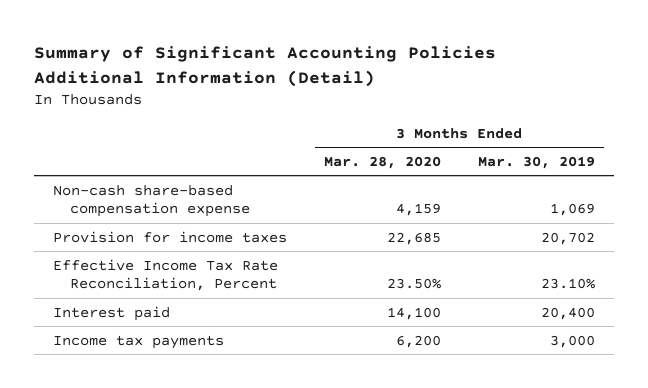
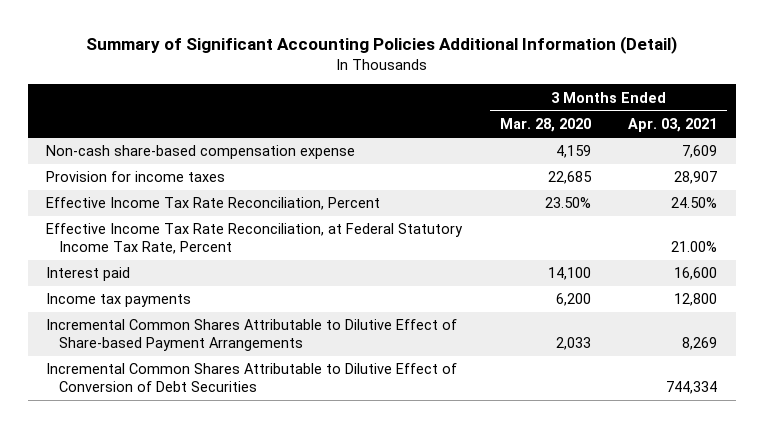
[477,156,595,170] Mar. 30, 2019 -> none
none -> [628,118,718,133] Apr. 03, 2021
none -> [46,223,464,254] Effective Income Tax Rate Reconciliation, at Federal Statutory Income Tax Rate, Percent
none -> [46,319,458,351] Incremental Common Shares Attributable to Dilutive Effect of Share-based Payment Arrangements
none -> [46,363,458,392] Incremental Common Shares Attributable to Dilutive Effect of Conversion of Debt Securities

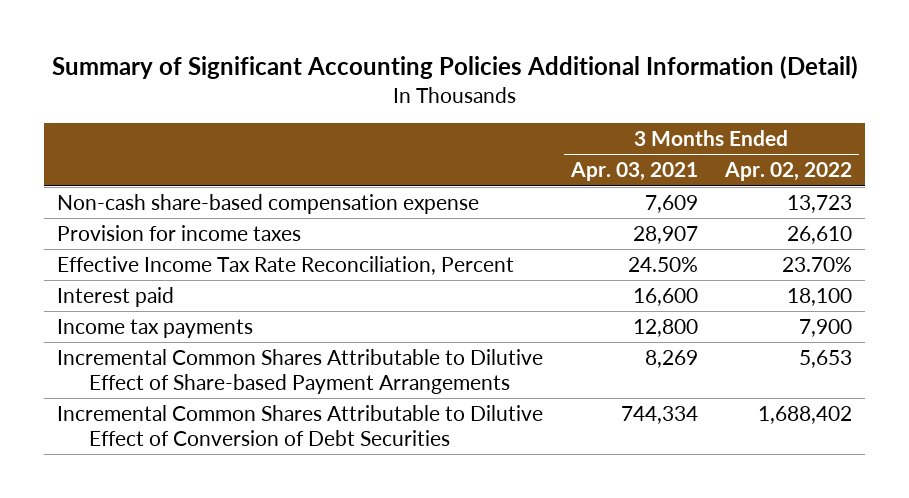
[499,118,591,133] Mar. 28, 2020 -> none
none -> [723,162,852,182] Apr. 02, 2022
[46,223,464,254] Effective Income Tax Rate Reconciliation, at Federal Statutory Income Tax Rate, Percent -> none

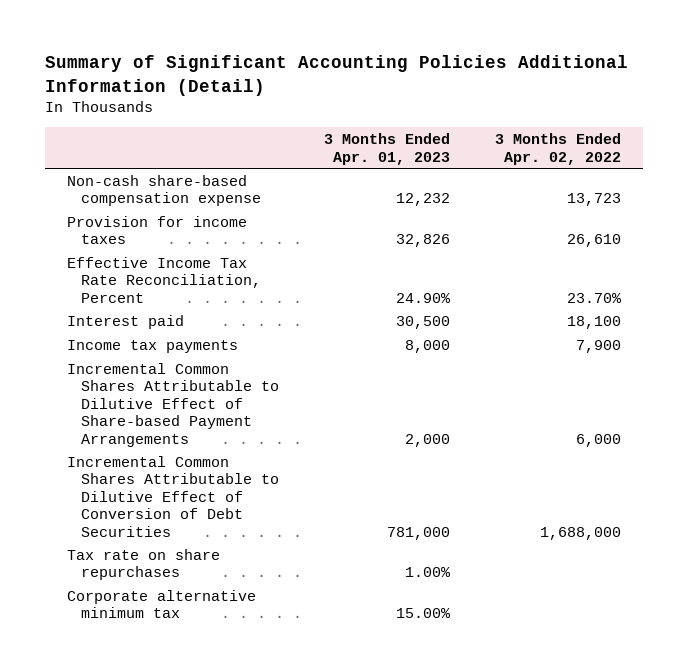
[569,162,698,182] Apr. 03, 2021 -> none
none -> [324,133,451,165] 3 Months Ended Apr. 01, 2023
[798,349,852,368] 5,653 -> [575,433,621,447] 6,000
[757,405,852,424] 1,688,402 -> [539,526,621,540] 1,688,000
none -> [67,548,221,581] Tax rate on share repurchases
none -> [67,589,257,619] Corporate alternative minimum tax

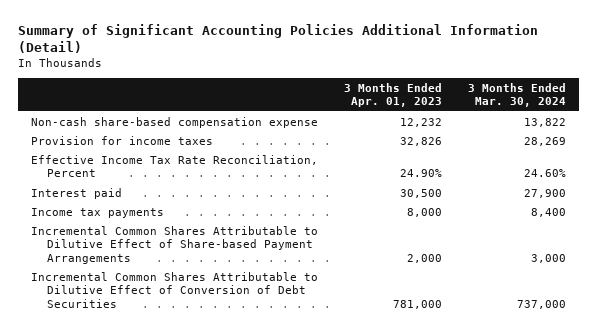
[494,133,621,165] 3 Months Ended Apr. 02, 2022 -> none
none -> [467,82,566,108] 3 Months Ended Mar. 30, 2024
[67,548,221,581] Tax rate on share repurchases -> none
[67,589,257,619] Corporate alternative minimum tax -> none

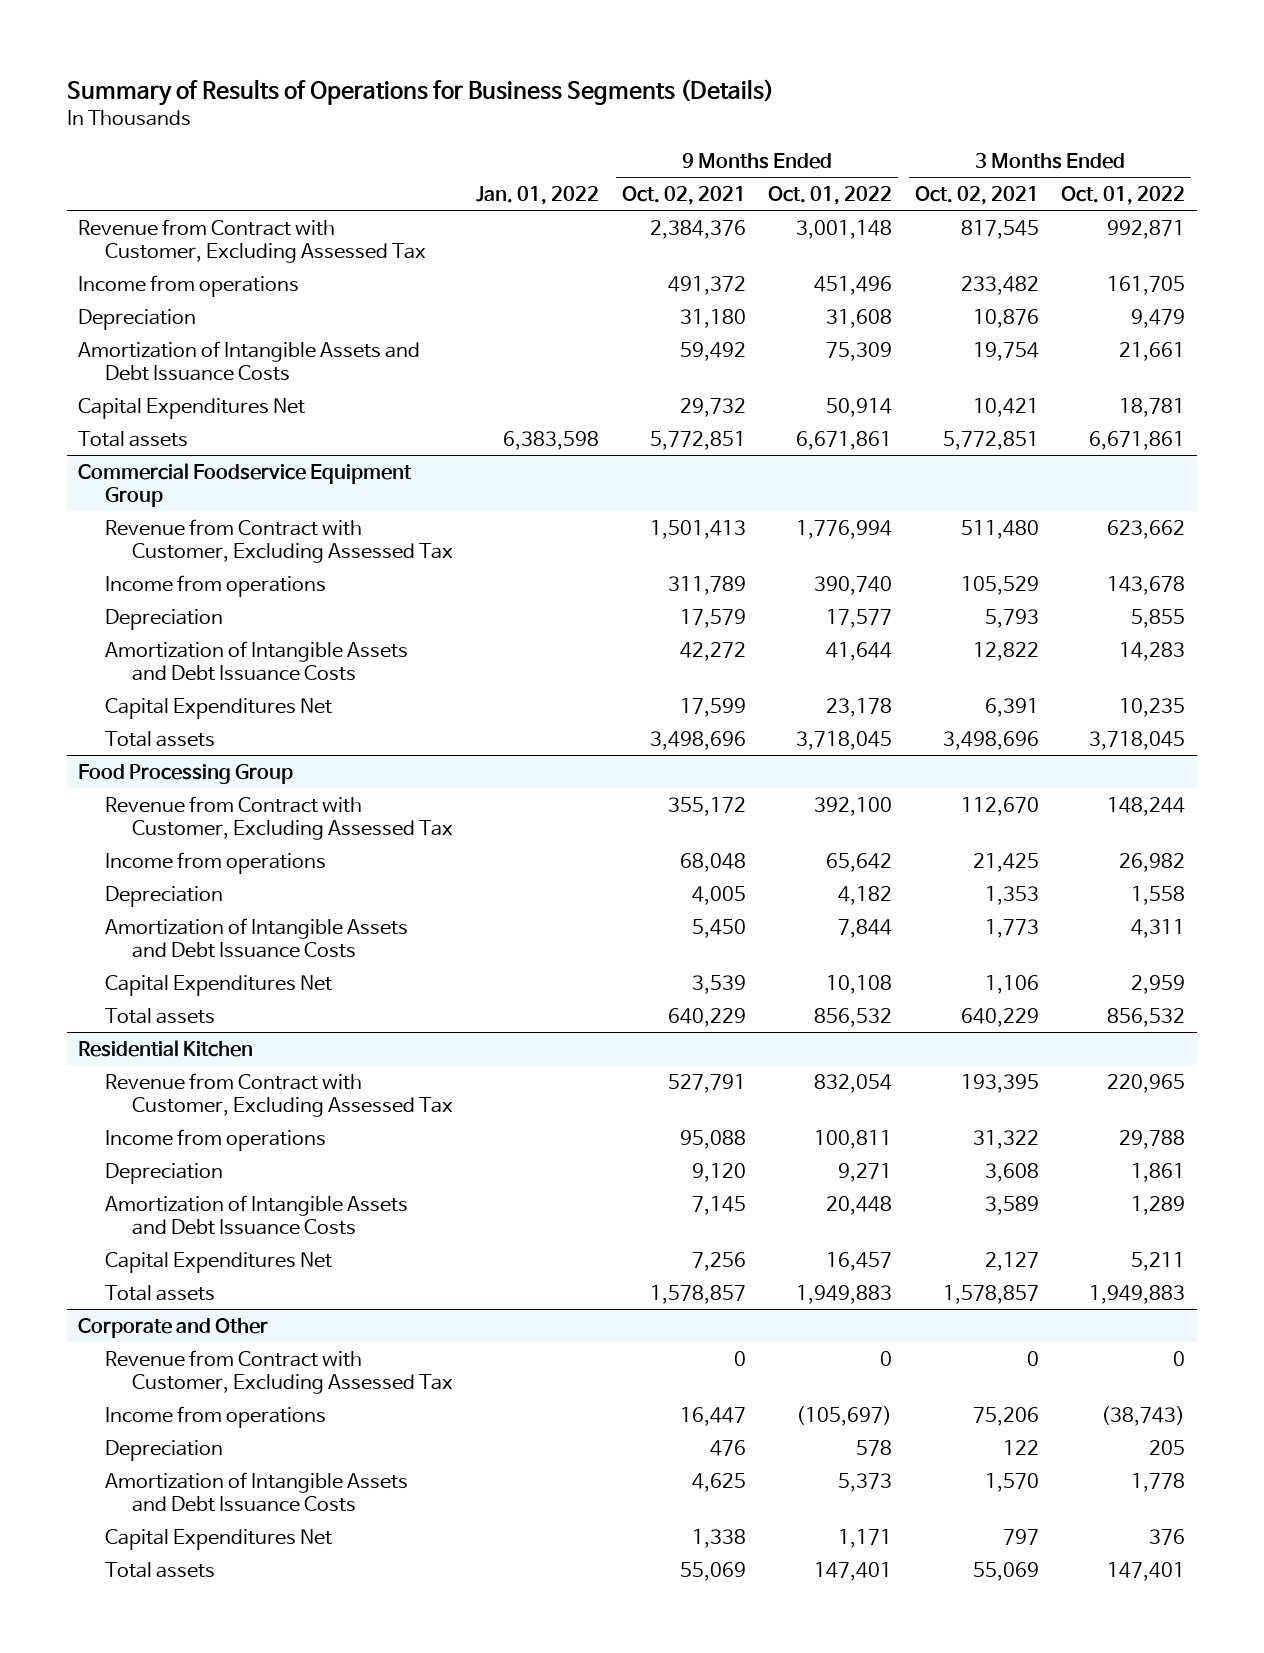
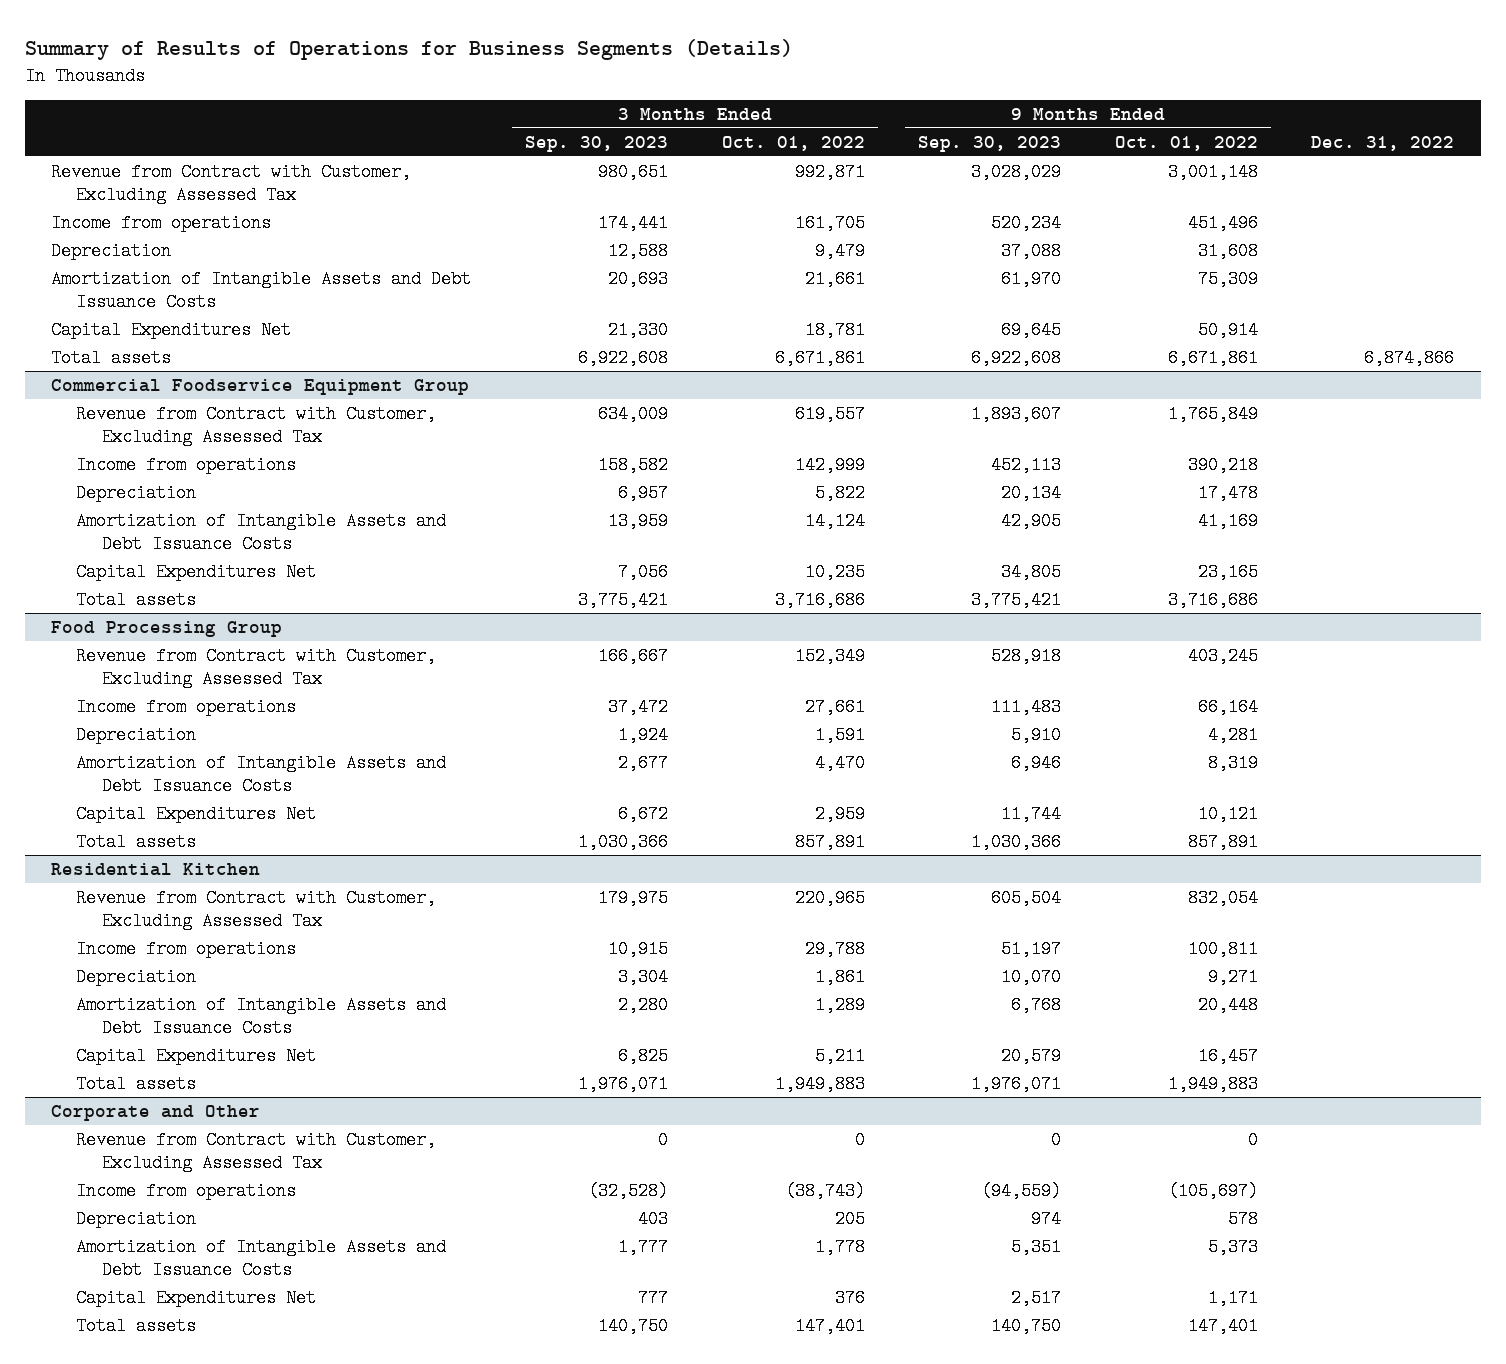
[475,186,599,206] Jan. 01, 2022 -> none
[621,186,746,206] Oct. 02, 2021 -> none
[914,186,1039,206] Oct. 02, 2021 -> none
none -> [524,135,668,152] Sep. 30, 2023
none -> [918,135,1062,152] Sep. 30, 2023
none -> [1311,135,1455,151] Dec. 31, 2022
[796,519,893,539] 1,776,994 -> [1167,404,1258,423] 1,765,849
[1107,519,1186,539] 623,662 -> [794,404,865,423] 619,557
[814,575,893,595] 390,740 -> [1187,455,1258,474] 390,218
[1107,575,1186,595] 143,678 -> [794,455,865,474] 142,999
[826,608,893,628] 17,577 -> [1197,483,1258,502] 17,478
[1131,608,1186,628] 5,855 -> [814,483,865,502] 5,822
[826,641,893,661] 41,644 -> [1197,511,1258,530] 41,169
[1119,641,1186,661] 14,283 -> [804,511,865,530] 14,124
[826,697,893,717] 23,178 -> [1197,562,1258,581] 23,165
[796,730,893,750] 3,718,045 -> [1167,590,1258,609] 3,716,686
[1089,730,1186,750] 3,718,045 -> [774,590,865,609] 3,716,686
[814,796,893,816] 392,100 -> [1187,646,1258,665] 403,245
[1107,796,1186,816] 148,244 -> [794,646,865,665] 152,349
[826,852,893,872] 65,642 -> [1197,697,1258,716] 66,164
[1119,852,1186,872] 26,982 -> [804,697,865,716] 27,661
[838,885,893,905] 4,182 -> [1207,725,1258,744] 4,281
[1131,885,1186,905] 1,558 -> [814,725,865,744] 1,591
[838,918,893,938] 7,844 -> [1207,753,1258,772] 8,319
[1131,918,1186,938] 4,311 -> [814,753,865,772] 4,470
[826,974,893,994] 10,108 -> [1197,804,1258,823] 10,121
[814,1007,893,1027] 856,532 -> [1187,832,1258,851] 857,891
[1107,1007,1186,1027] 856,532 -> [794,832,865,851] 857,891

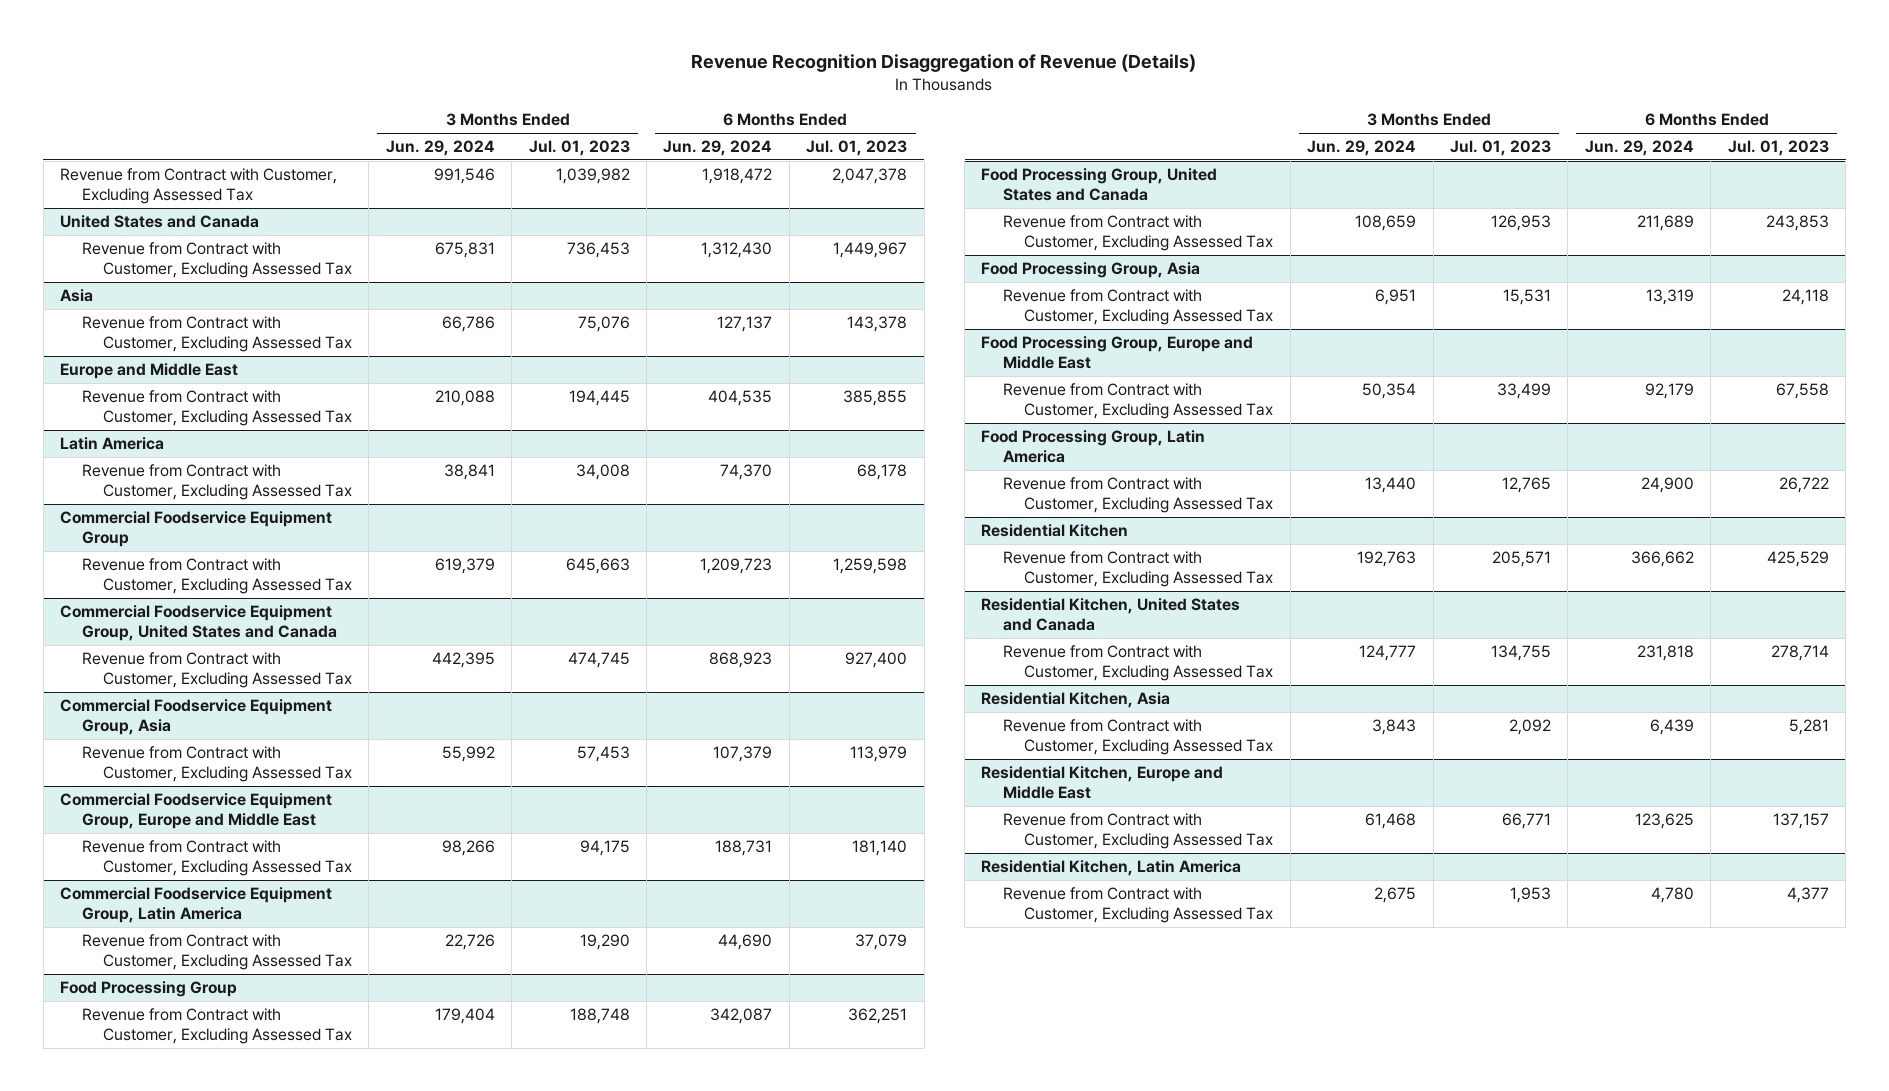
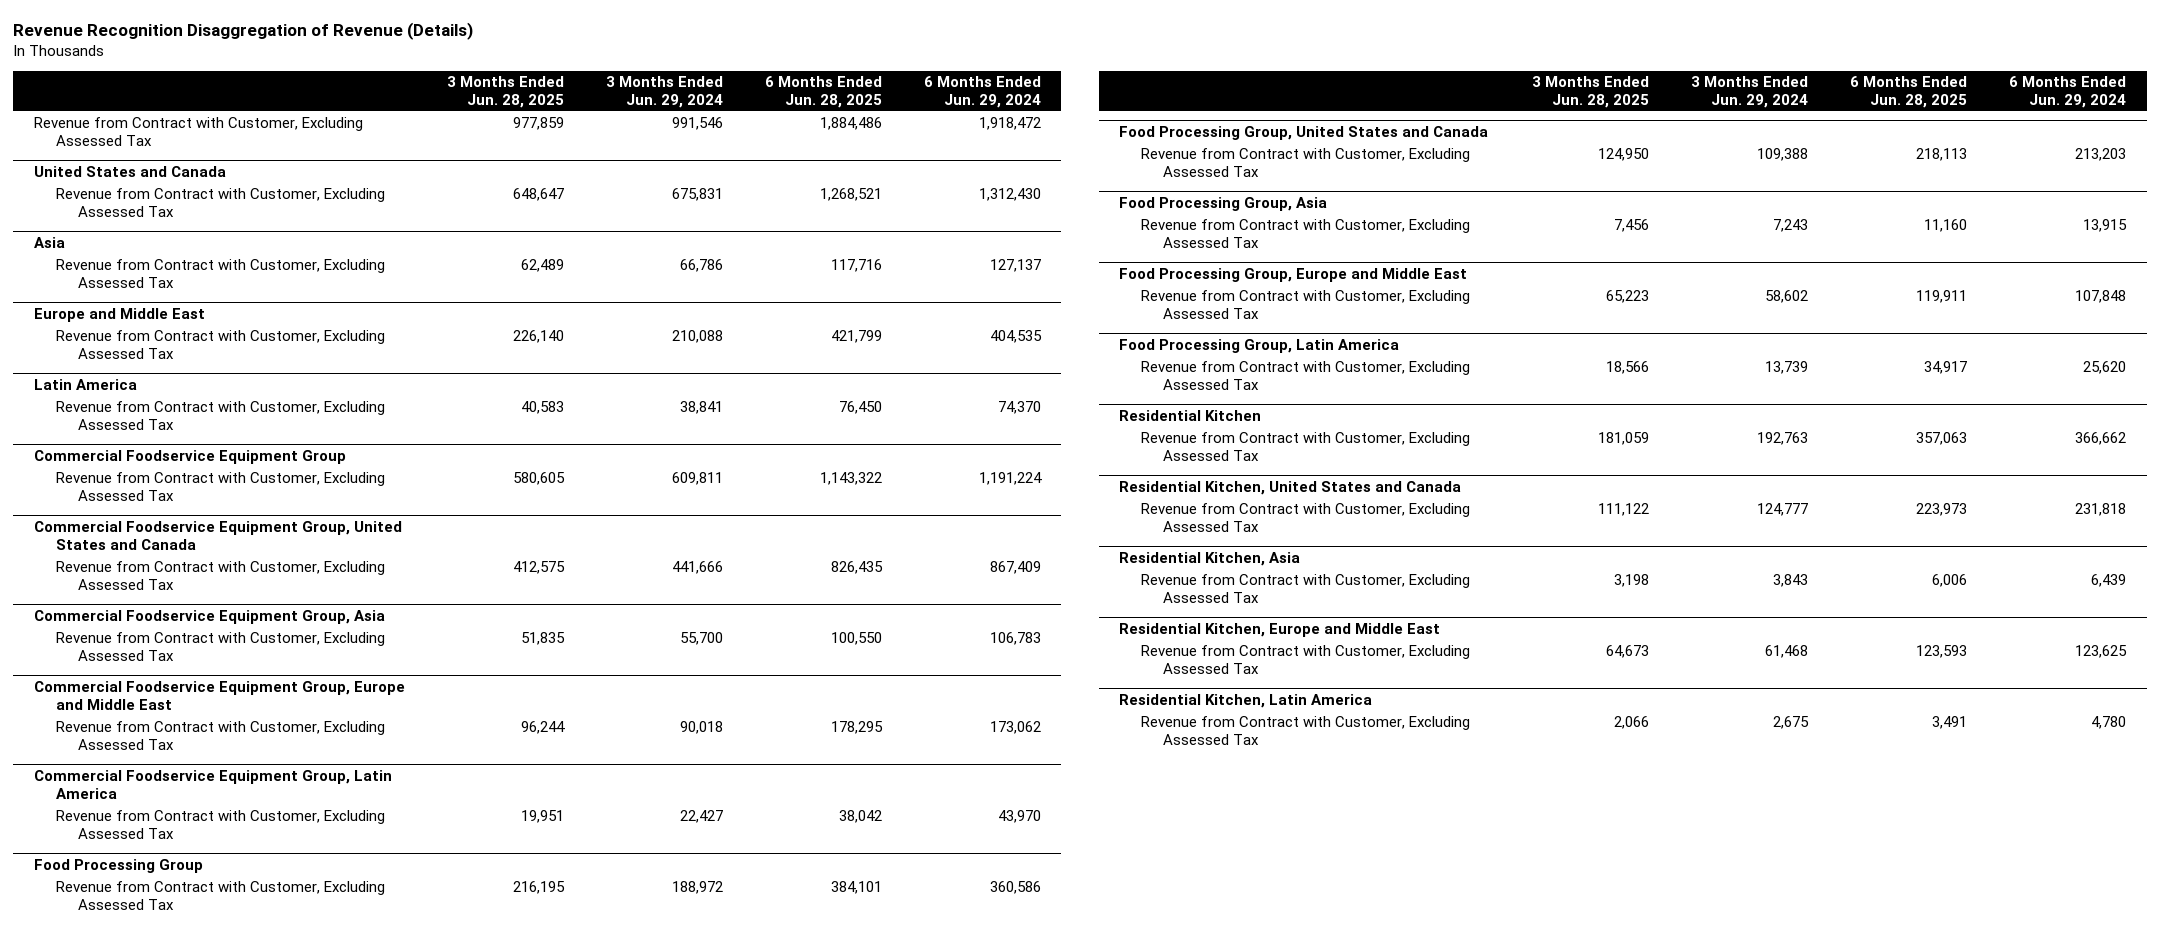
[528,140,630,157] Jul. 01, 2023 -> none
[806,140,908,157] Jul. 01, 2023 -> none
none -> [446,76,564,108] 3 Months Ended Jun. 28, 2025
none -> [764,76,882,108] 6 Months Ended Jun. 28, 2025
[434,558,495,575] 619,379 -> [671,472,723,486] 609,811
[700,558,773,575] 1,209,723 -> [978,472,1042,486] 1,191,224
[431,652,495,669] 442,395 -> [671,561,723,575] 441,666
[709,652,773,669] 868,923 -> [989,561,1041,575] 867,409
[441,746,495,763] 55,992 -> [679,632,723,646] 55,700
[713,746,773,763] 107,379 -> [989,632,1041,646] 106,783
[441,840,495,857] 98,266 -> [679,721,723,735] 90,018
[715,840,773,857] 188,731 -> [989,721,1041,735] 173,062
[444,934,495,951] 22,726 -> [679,810,723,824] 22,427
[718,934,773,951] 44,690 -> [997,810,1041,824] 43,970
[434,1008,495,1025] 179,404 -> [671,881,723,895] 188,972
[710,1008,773,1025] 342,087 -> [989,881,1041,895] 360,586
[1355,215,1417,232] 108,659 -> [1757,148,1809,162] 109,388
[1636,215,1694,232] 211,689 -> [2075,148,2127,162] 213,203
[1375,289,1417,306] 6,951 -> [1773,219,1809,233] 7,243
[1645,289,1694,306] 13,319 -> [2083,219,2128,233] 13,915
[1362,383,1417,400] 50,354 -> [1765,290,1809,304] 58,602
[1644,383,1694,400] 92,179 -> [2075,290,2127,304] 107,848
[1365,477,1417,494] 13,440 -> [1765,361,1809,375] 13,739
[1640,477,1694,494] 24,900 -> [2083,361,2127,375] 25,620

